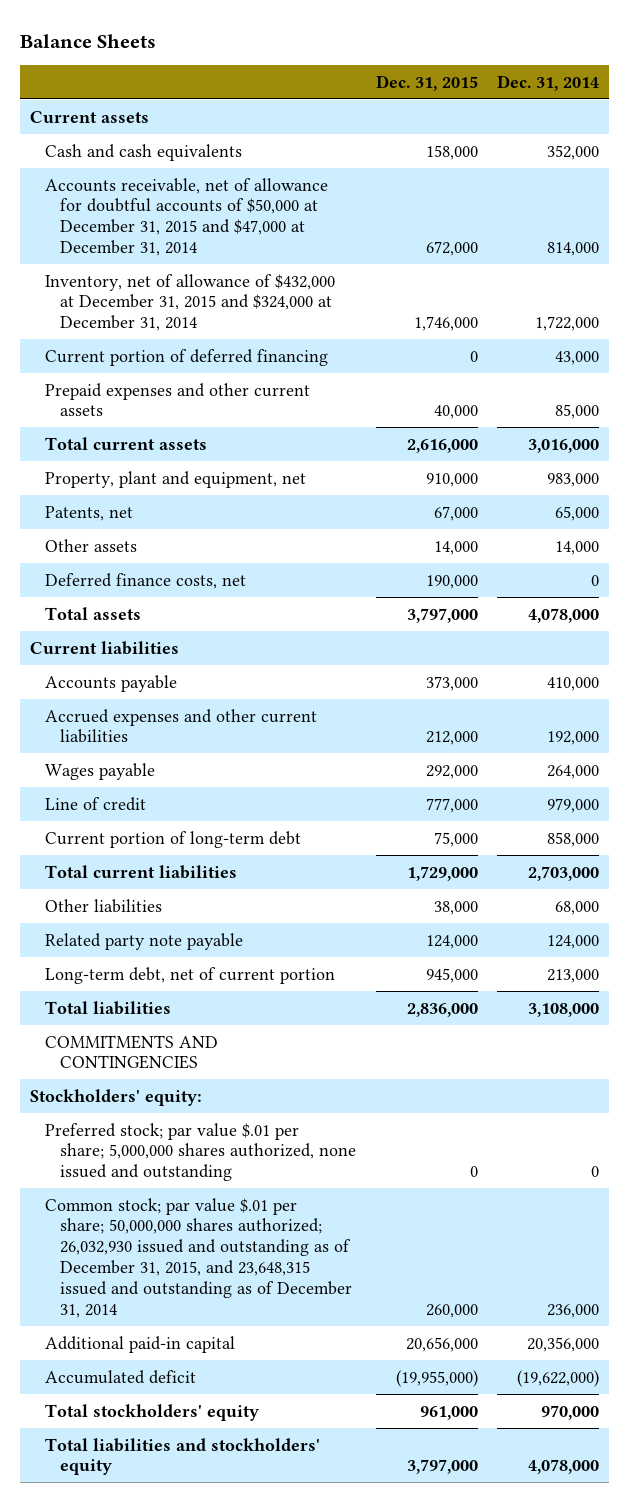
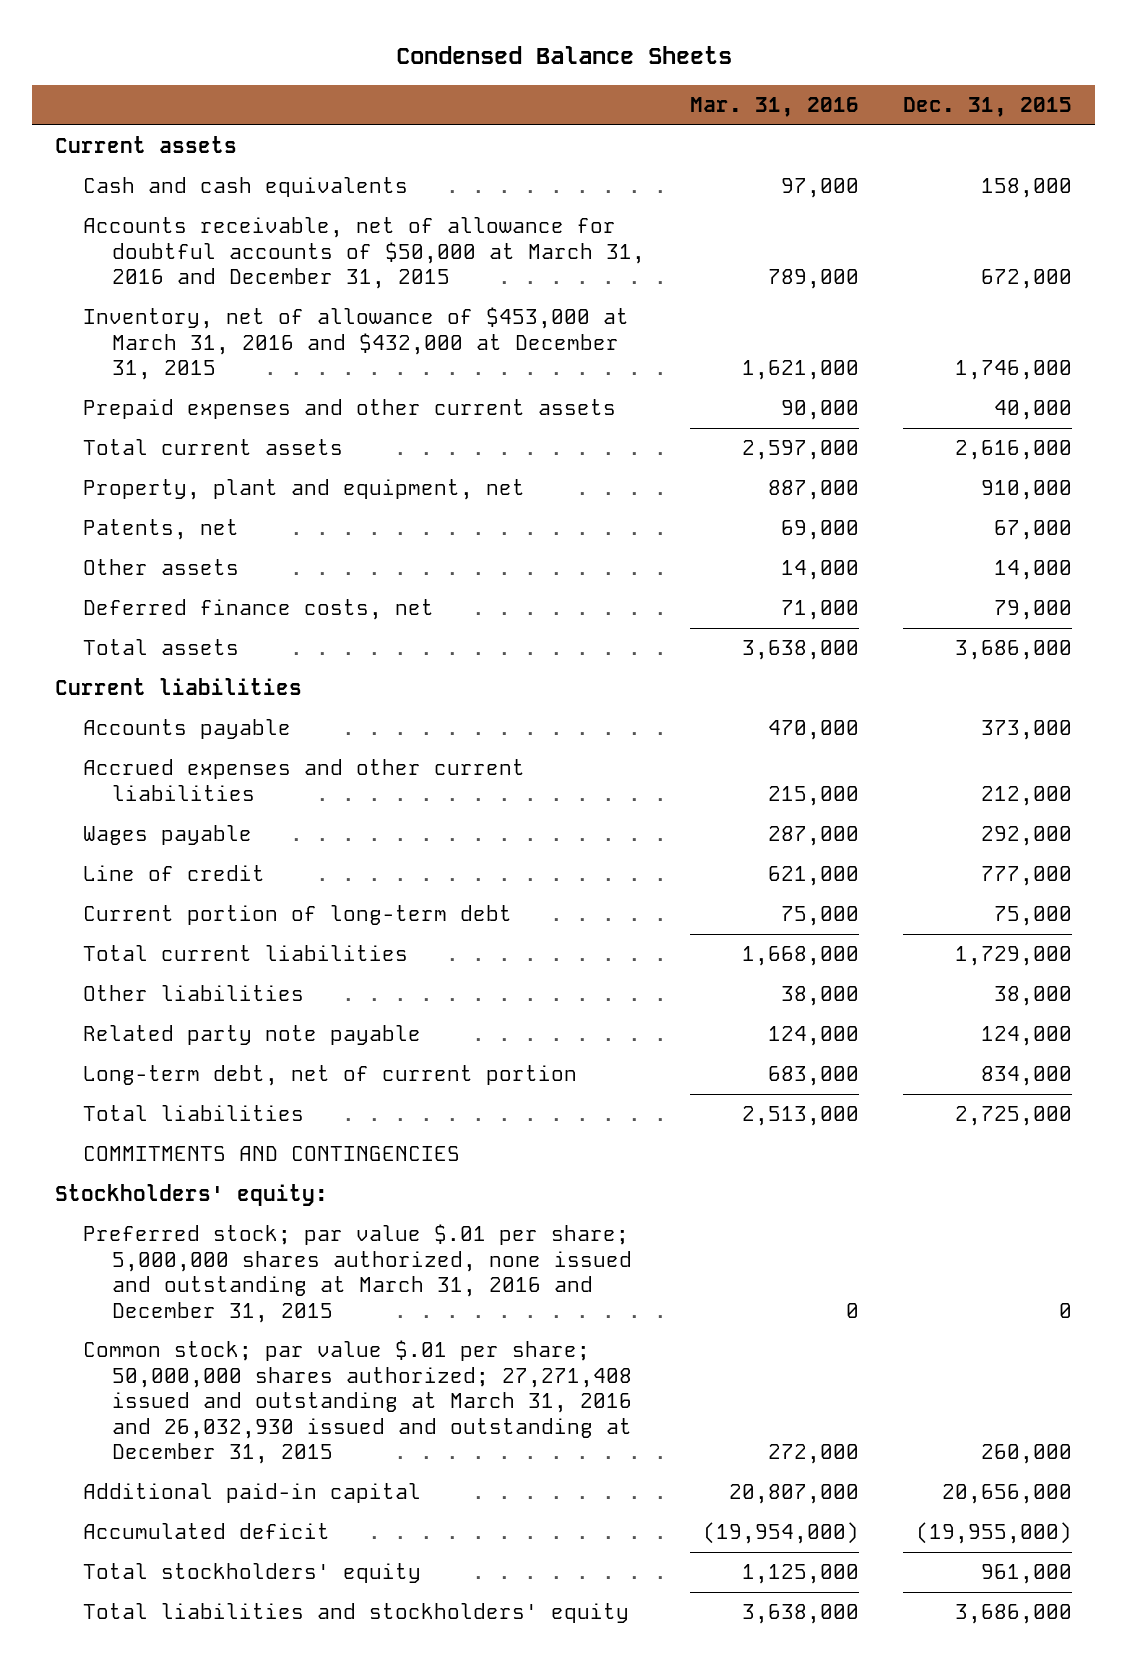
[19,33,156,48] Balance Sheets -> [395,46,732,65] Condensed Balance Sheets
[497,74,600,91] Dec. 31, 2014 -> none
none -> [689,96,859,117] Mar. 31, 2016
[44,348,328,366] Current portion of deferred financing -> none
[44,177,328,257] Accounts receivable, net of allowance for doubtful accounts of $50,000 at December 31, 2015 and $47,000 at December 31, 2014 -> [83,217,646,290] Accounts receivable, net of allowance for doubtful accounts of $50,000 at March 31, 2016 and December 31, 2015
[44,273,335,332] Inventory, net of allowance of $432,000 at December 31, 2015 and $324,000 at December 31, 2014 -> [83,307,630,381] Inventory, net of allowance of $453,000 at March 31, 2016 and $432,000 at December 31, 2015
[425,574,478,589] 190,000 -> [994,600,1073,621] 79,000
[406,607,478,623] 3,797,000 -> [955,640,1073,661] 3,686,000
[425,967,478,983] 945,000 -> [981,1066,1073,1087] 834,000
[406,1002,478,1017] 2,836,000 -> [955,1106,1073,1127] 2,725,000
[44,1122,357,1182] Preferred stock; par value $.01 per share; 5,000,000 shares authorized, none issued and outstanding -> [83,1224,633,1323] Preferred stock; par value $.01 per share; 5,000,000 shares authorized, none issued and outstanding at March 31, 2016 and December 31, 2015
[44,1197,353,1318] Common stock; par value $.01 per share; 50,000,000 shares authorized; 26,032,930 issued and outstanding as of December 31, 2015, and 23,648,315 issued and outstanding as of December 31, 2014 -> [83,1340,633,1464] Common stock; par value $.01 per share; 50,000,000 shares authorized; 27,271,408 issued and outstanding at March 31, 2016 and 26,032,930 issued and outstanding at December 31, 2015
[406,1459,478,1475] 3,797,000 -> [955,1604,1073,1625] 3,686,000

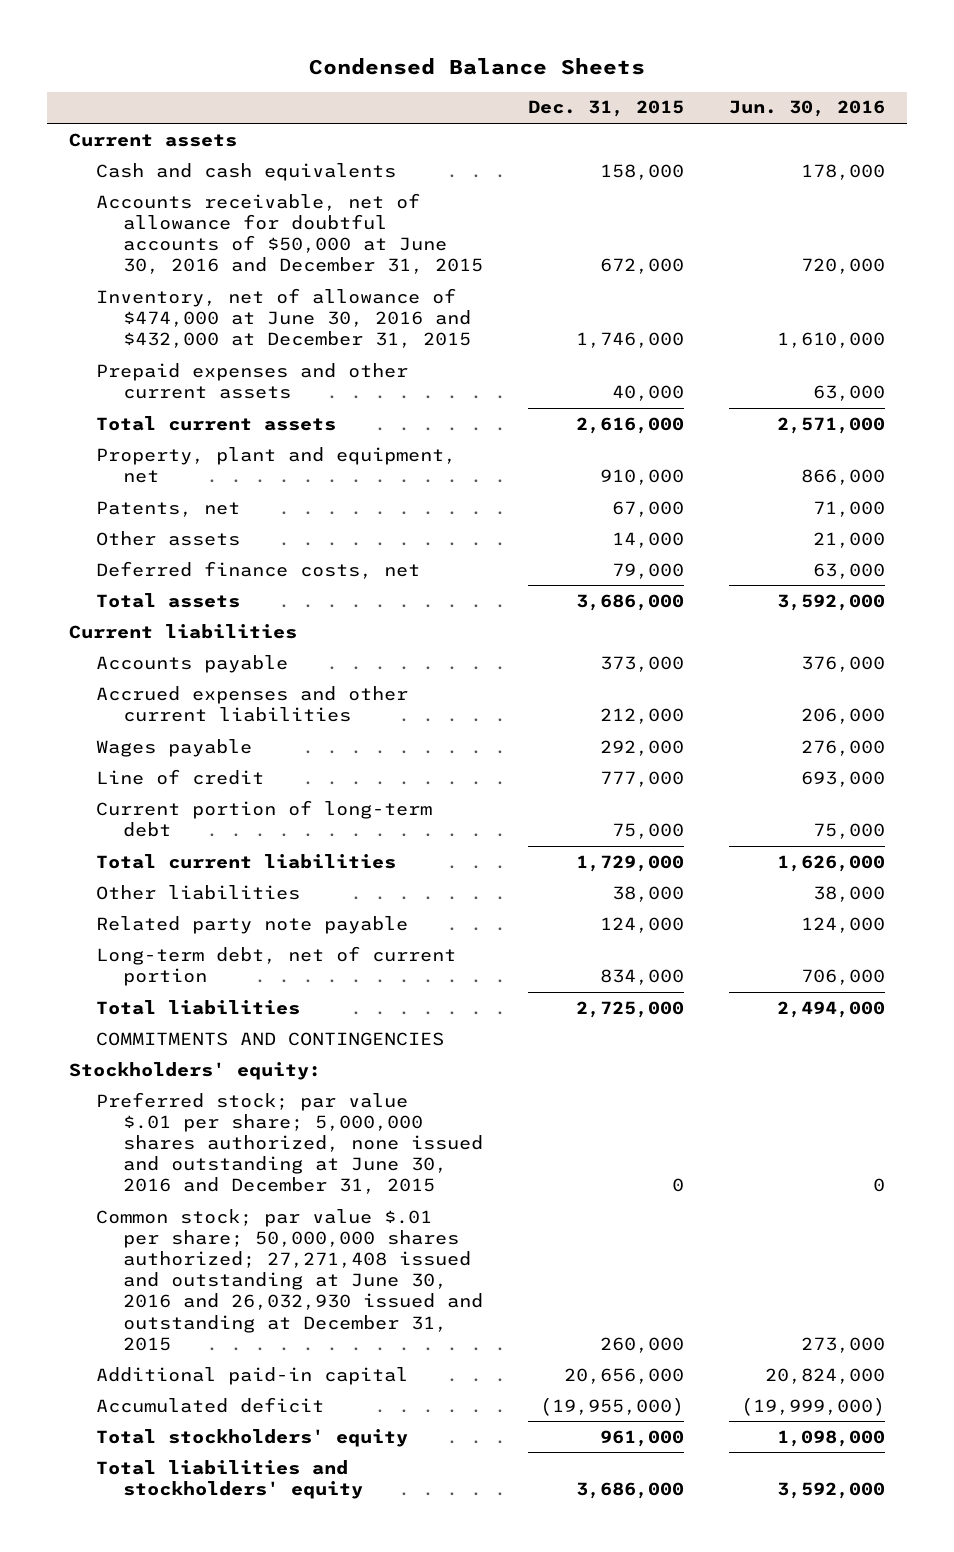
[689,96,859,117] Mar. 31, 2016 -> none
none -> [728,100,885,118] Jun. 30, 2016
[83,217,646,290] Accounts receivable, net of allowance for doubtful accounts of $50,000 at March 31, 2016 and December 31, 2015 -> [96,192,484,275] Accounts receivable, net of allowance for doubtful accounts of $50,000 at June 30, 2016 and December 31, 2015
[83,307,630,381] Inventory, net of allowance of $453,000 at March 31, 2016 and $432,000 at December 31, 2015 -> [96,287,472,349] Inventory, net of allowance of $474,000 at June 30, 2016 and $432,000 at December 31, 2015
[83,1224,633,1323] Preferred stock; par value $.01 per share; 5,000,000 shares authorized, none issued and outstanding at March 31, 2016 and December 31, 2015 -> [96,1091,484,1195] Preferred stock; par value $.01 per share; 5,000,000 shares authorized, none issued and outstanding at June 30, 2016 and December 31, 2015
[83,1340,633,1464] Common stock; par value $.01 per share; 50,000,000 shares authorized; 27,271,408 issued and outstanding at March 31, 2016 and 26,032,930 issued and outstanding at December 31, 2015 -> [96,1208,484,1351] Common stock; par value $.01 per share; 50,000,000 shares authorized; 27,271,408 issued and outstanding at June 30, 2016 and 26,032,930 issued and outstanding at December 31, 2015

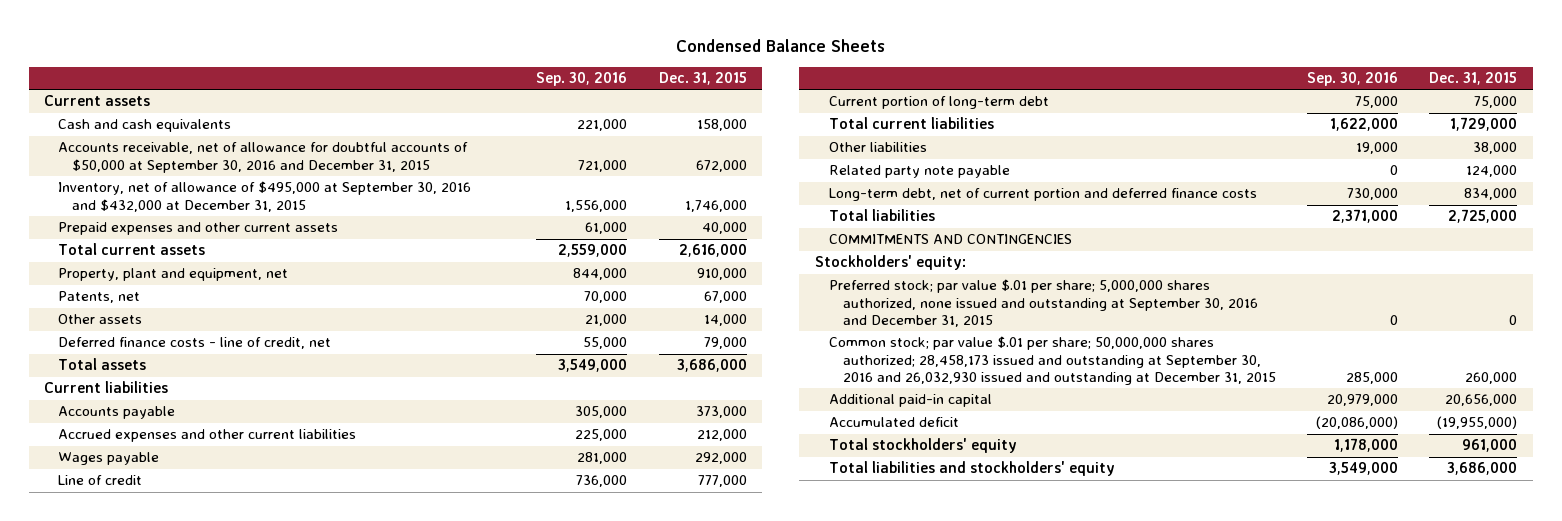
[728,100,885,118] Jun. 30, 2016 -> none
none -> [536,72,628,87] Sep. 30, 2016
[96,192,484,275] Accounts receivable, net of allowance for doubtful accounts of $50,000 at June 30, 2016 and December 31, 2015 -> [58,142,469,173] Accounts receivable, net of allowance for doubtful accounts of $50,000 at September 30, 2016 and December 31, 2015
[96,287,472,349] Inventory, net of allowance of $474,000 at June 30, 2016 and $432,000 at December 31, 2015 -> [58,181,472,212] Inventory, net of allowance of $495,000 at September 30, 2016 and $432,000 at December 31, 2015
[96,560,421,579] Deferred finance costs, net -> [58,337,332,350] Deferred finance costs - line of credit, net
[96,945,457,986] Long-term debt, net of current portion -> [829,188,1258,202] Long-term debt, net of current portion and deferred finance costs
[96,1091,484,1195] Preferred stock; par value $.01 per share; 5,000,000 shares authorized, none issued and outstanding at June 30, 2016 and December 31, 2015 -> [829,279,1259,327] Preferred stock; par value $.01 per share; 5,000,000 shares authorized, none issued and outstanding at September 30, 2016 and December 31, 2015
[96,1208,484,1351] Common stock; par value $.01 per share; 50,000,000 shares authorized; 27,271,408 issued and outstanding at June 30, 2016 and 26,032,930 issued and outstanding at December 31, 2015 -> [829,336,1277,385] Common stock; par value $.01 per share; 50,000,000 shares authorized; 28,458,173 issued and outstanding at September 30, 2016 and 26,032,930 issued and outstanding at December 31, 2015

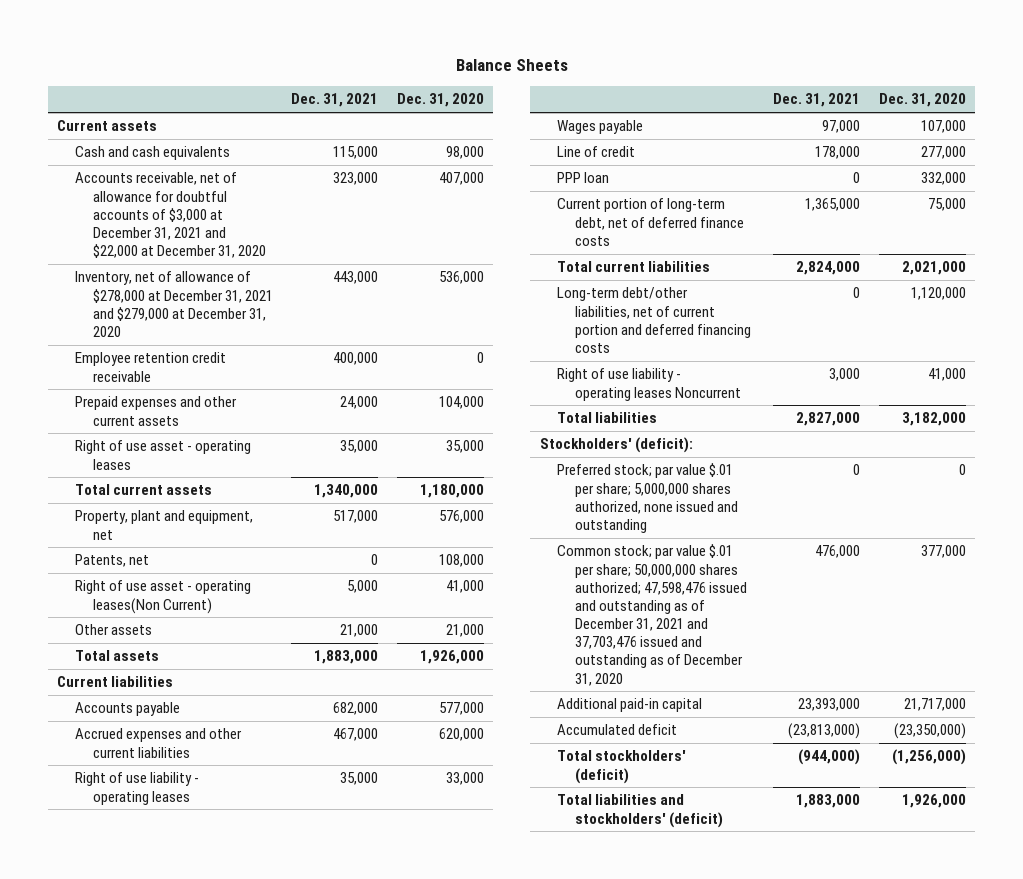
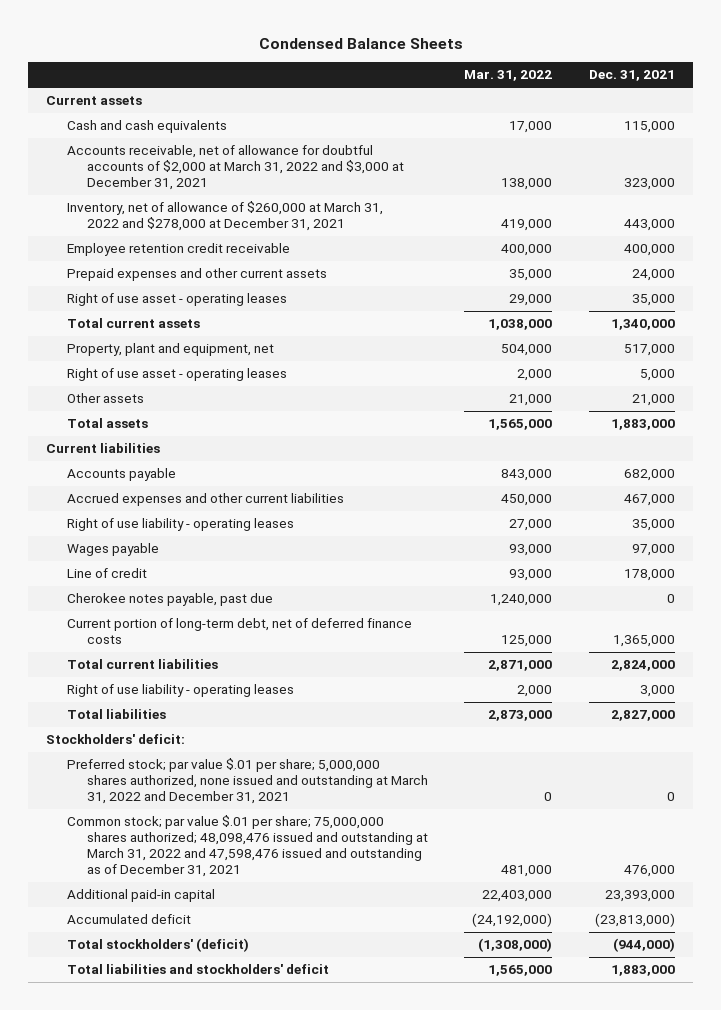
[455,59,568,72] Balance Sheets -> [258,37,463,49] Condensed Balance Sheets
[396,93,484,108] Dec. 31, 2020 -> none
none -> [464,70,553,82] Mar. 31, 2022
[74,172,266,259] Accounts receivable, net of allowance for doubtful accounts of $3,000 at December 31, 2021 and $22,000 at December 31, 2020 -> [66,145,404,191] Accounts receivable, net of allowance for doubtful accounts of $2,000 at March 31, 2022 and $3,000 at December 31, 2021
[74,271,273,337] Inventory, net of allowance of $278,000 at December 31, 2021 and $279,000 at December 31, 2020 -> [66,201,383,232] Inventory, net of allowance of $260,000 at March 31, 2022 and $278,000 at December 31, 2021
[74,554,149,568] Patents, net -> none
[74,580,251,614] Right of use asset - operating leases(Non Current) -> [66,368,287,382] Right of use asset - operating leases
[557,172,610,184] PPP loan -> none
none -> [66,593,273,607] Cherokee notes payable, past due
[557,287,751,353] Long-term debt/other liabilities, net of current portion and deferred financing costs -> none
[557,368,741,401] Right of use liability - operating leases Noncurrent -> [66,684,294,698] Right of use liability - operating leases
[539,437,693,454] Stockholders' (deficit): -> [46,734,186,745] Stockholders' deficit:
[557,463,738,533] Preferred stock; par value $.01 per share; 5,000,000 shares authorized, none issued and outstanding -> [66,758,428,805] Preferred stock; par value $.01 per share; 5,000,000 shares authorized, none issued and outstanding at March 31, 2022 and December 31, 2021
[557,544,747,686] Common stock; par value $.01 per share; 50,000,000 shares authorized; 47,598,476 issued and outstanding as of December 31, 2021 and 37,703,476 issued and outstanding as of December 31, 2020 -> [66,815,428,878] Common stock; par value $.01 per share; 75,000,000 shares authorized; 48,098,476 issued and outstanding at March 31, 2022 and 47,598,476 issued and outstanding as of December 31, 2021
[557,794,723,828] Total liabilities and stockholders' (deficit) -> [66,964,329,975] Total liabilities and stockholders' deficit

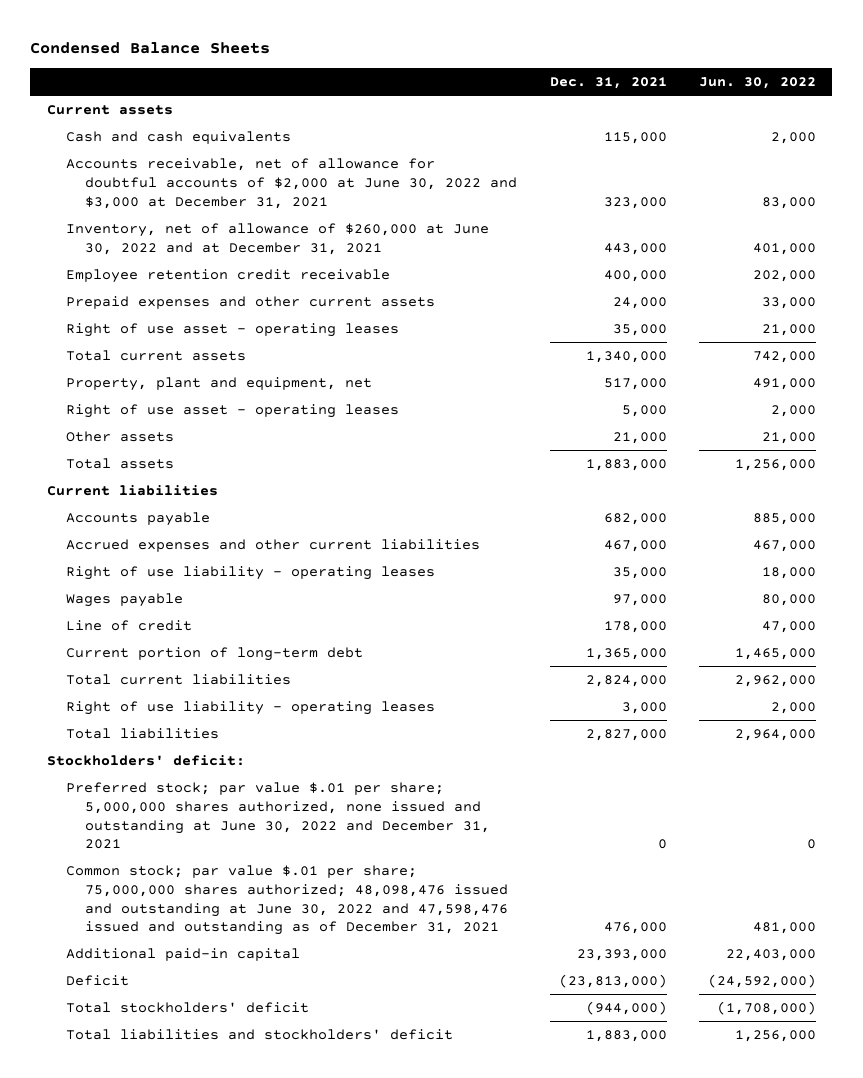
[464,70,553,82] Mar. 31, 2022 -> none
none -> [699,77,817,90] Jun. 30, 2022
[66,145,404,191] Accounts receivable, net of allowance for doubtful accounts of $2,000 at March 31, 2022 and $3,000 at December 31, 2021 -> [65,157,518,209] Accounts receivable, net of allowance for doubtful accounts of $2,000 at June 30, 2022 and $3,000 at December 31, 2021
[66,201,383,232] Inventory, net of allowance of $260,000 at March 31, 2022 and $278,000 at December 31, 2021 -> [65,222,489,255] Inventory, net of allowance of $260,000 at June 30, 2022 and at December 31, 2021
[66,593,273,607] Cherokee notes payable, past due -> none
[66,618,412,645] Current portion of long-term debt, net of deferred finance costs -> [65,646,363,661] Current portion of long-term debt
[66,758,428,805] Preferred stock; par value $.01 per share; 5,000,000 shares authorized, none issued and outstanding at March 31, 2022 and December 31, 2021 -> [65,781,491,850] Preferred stock; par value $.01 per share; 5,000,000 shares authorized, none issued and outstanding at June 30, 2022 and December 31, 2021
[66,815,428,878] Common stock; par value $.01 per share; 75,000,000 shares authorized; 48,098,476 issued and outstanding at March 31, 2022 and 47,598,476 issued and outstanding as of December 31, 2021 -> [65,864,509,936] Common stock; par value $.01 per share; 75,000,000 shares authorized; 48,098,476 issued and outstanding at June 30, 2022 and 47,598,476 issued and outstanding as of December 31, 2021
[66,914,191,925] Accumulated deficit -> [65,974,129,986] Deficit
[66,938,249,953] Total stockholders' (deficit) -> [65,1001,309,1013] Total stockholders' deficit

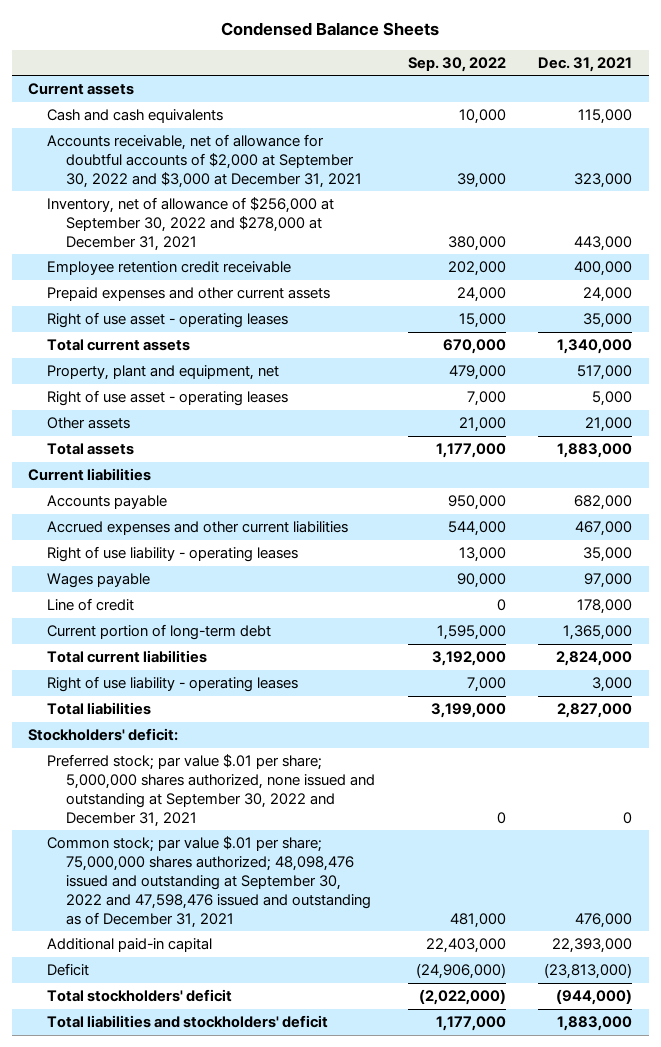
[699,77,817,90] Jun. 30, 2022 -> none
none -> [407,56,506,72] Sep. 30, 2022
[65,157,518,209] Accounts receivable, net of allowance for doubtful accounts of $2,000 at June 30, 2022 and $3,000 at December 31, 2021 -> [47,134,363,188] Accounts receivable, net of allowance for doubtful accounts of $2,000 at September 30, 2022 and $3,000 at December 31, 2021
[65,222,489,255] Inventory, net of allowance of $260,000 at June 30, 2022 and at December 31, 2021 -> [47,197,335,251] Inventory, net of allowance of $256,000 at September 30, 2022 and $278,000 at December 31, 2021
[65,781,491,850] Preferred stock; par value $.01 per share; 5,000,000 shares authorized, none issued and outstanding at June 30, 2022 and December 31, 2021 -> [47,754,376,827] Preferred stock; par value $.01 per share; 5,000,000 shares authorized, none issued and outstanding at September 30, 2022 and December 31, 2021
[65,864,509,936] Common stock; par value $.01 per share; 75,000,000 shares authorized; 48,098,476 issued and outstanding at June 30, 2022 and 47,598,476 issued and outstanding as of December 31, 2021 -> [47,836,372,928] Common stock; par value $.01 per share; 75,000,000 shares authorized; 48,098,476 issued and outstanding at September 30, 2022 and 47,598,476 issued and outstanding as of December 31, 2021
[576,948,667,961] 23,393,000 -> [552,938,633,954] 22,393,000

